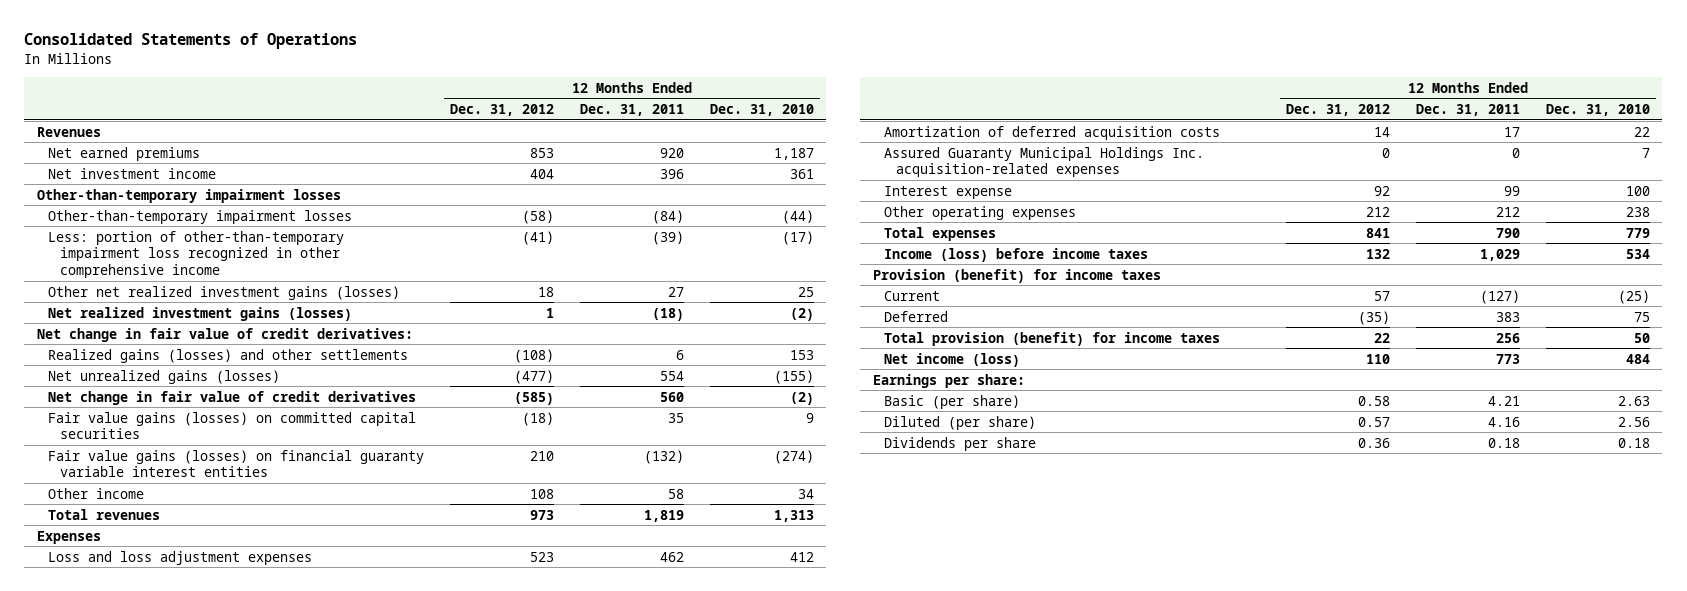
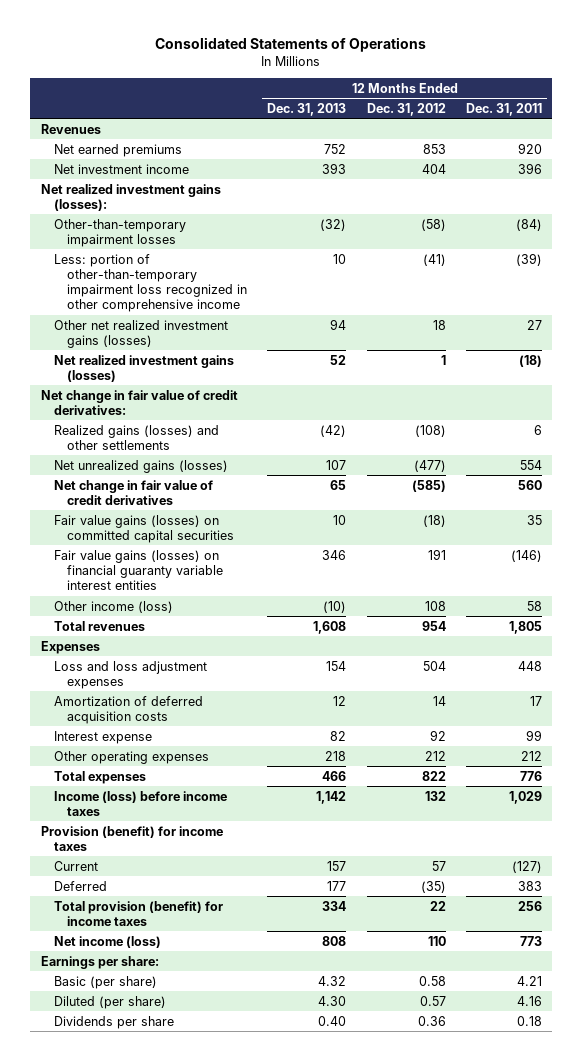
[709,104,814,117] Dec. 31, 2010 -> none
none -> [267,102,347,116] Dec. 31, 2013
[37,188,342,203] Other-than-temporary impairment losses -> [40,183,221,211] Net realized investment gains (losses):
[530,450,555,461] 210 -> [427,548,446,560] 191
[643,449,684,464] (132) -> [510,549,542,562] (146)
[48,487,145,499] Other income -> [53,600,173,613] Other income (loss)
[530,509,555,520] 973 -> [421,620,446,631] 954
[643,509,684,522] 1,819 -> [508,620,542,634] 1,805
[530,551,555,562] 523 -> [422,660,446,671] 504
[659,551,684,562] 462 -> [517,660,542,671] 448
[884,146,1205,178] Assured Guaranty Municipal Holdings Inc. acquisition-related expenses -> none
[1366,227,1391,238] 841 -> [421,770,446,781] 822
[1495,227,1520,238] 790 -> [519,770,542,781] 776

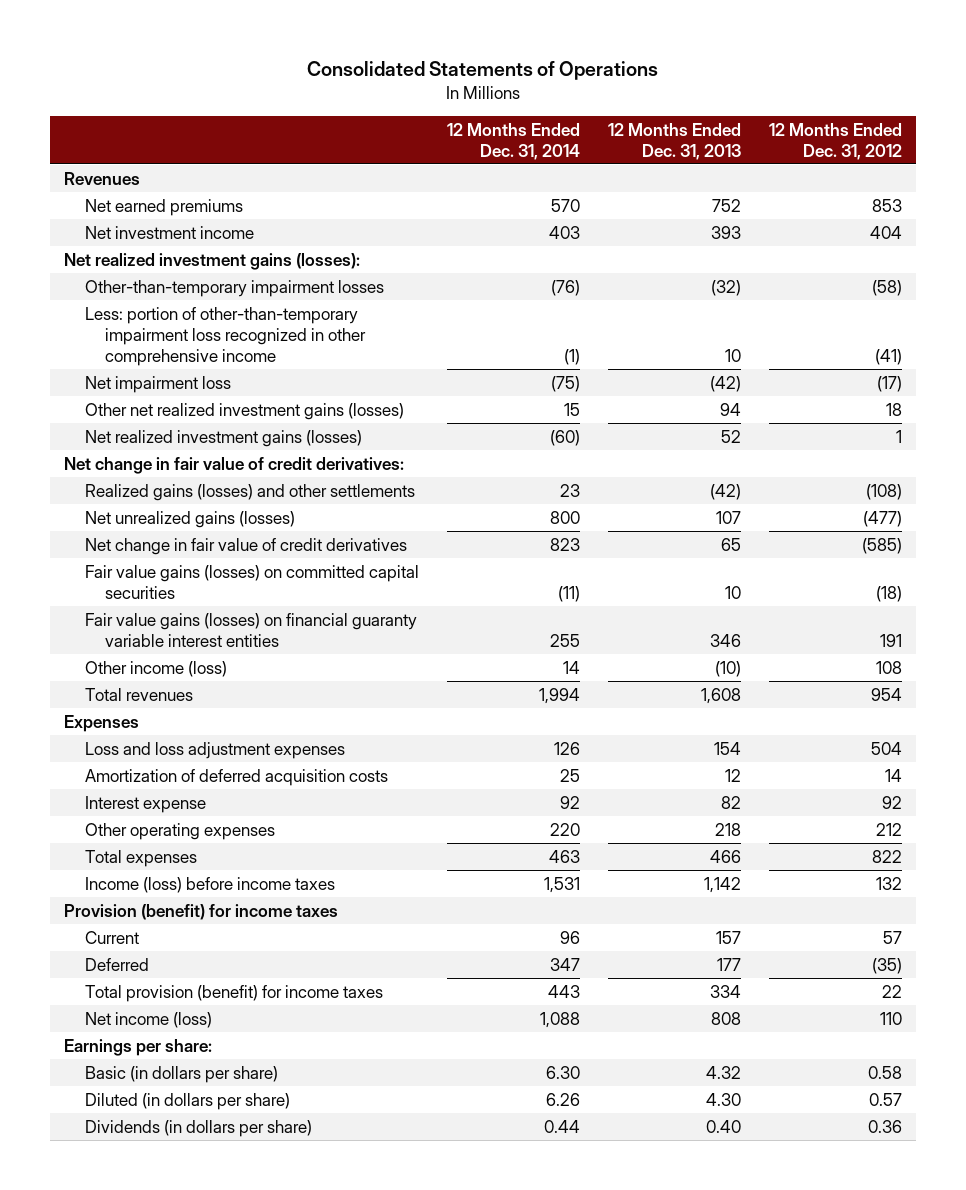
[465,102,542,116] Dec. 31, 2011 -> none
none -> [446,122,580,160] 12 Months Ended Dec. 31, 2014
none -> [84,375,231,393] Net impairment loss
[53,975,157,989] Basic (per share) -> [84,1065,278,1083] Basic (in dollars per share)
[53,995,166,1009] Diluted (per share) -> [84,1092,290,1110] Diluted (in dollars per share)
[53,1015,174,1029] Dividends per share -> [84,1119,312,1137] Dividends (in dollars per share)

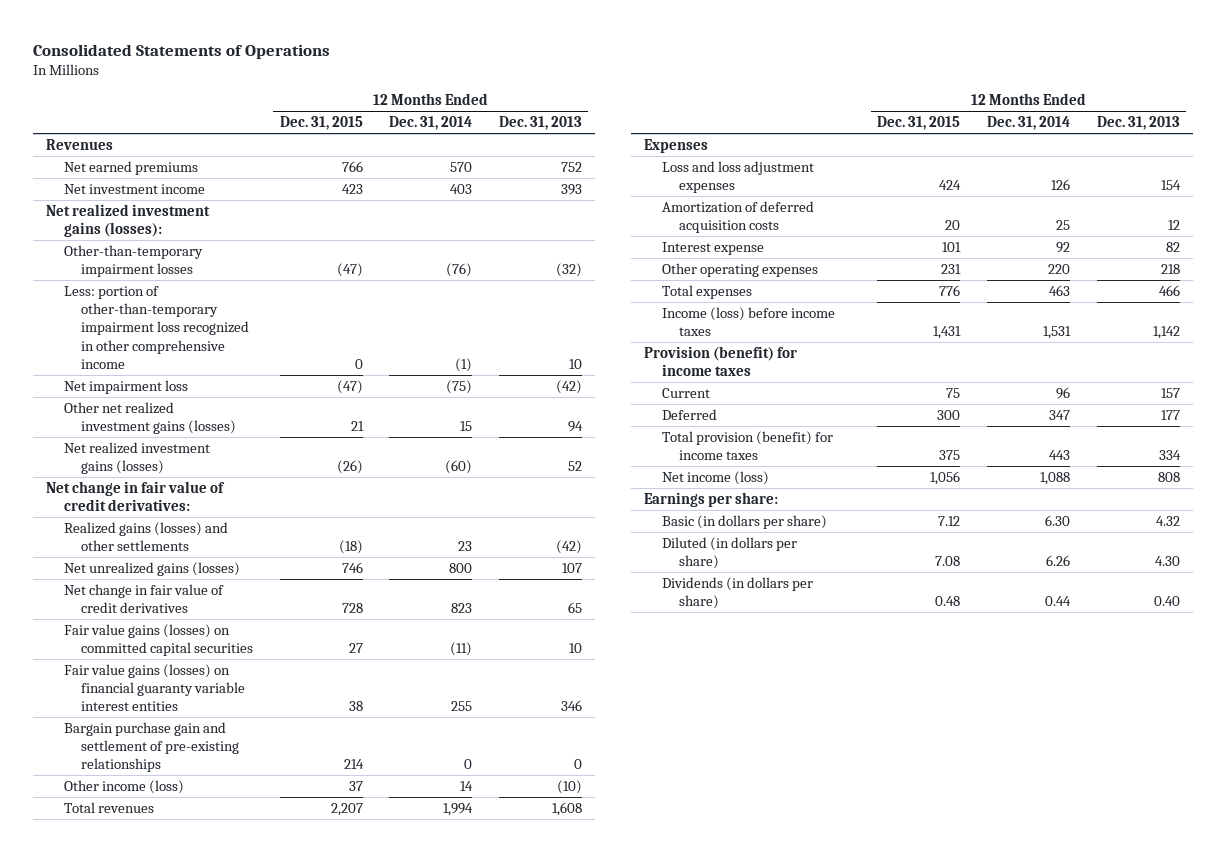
[768,122,902,160] 12 Months Ended Dec. 31, 2012 -> none
none -> [279,116,363,131] Dec. 31, 2015
none -> [63,721,239,773] Bargain purchase gain and settlement of pre-existing relationships

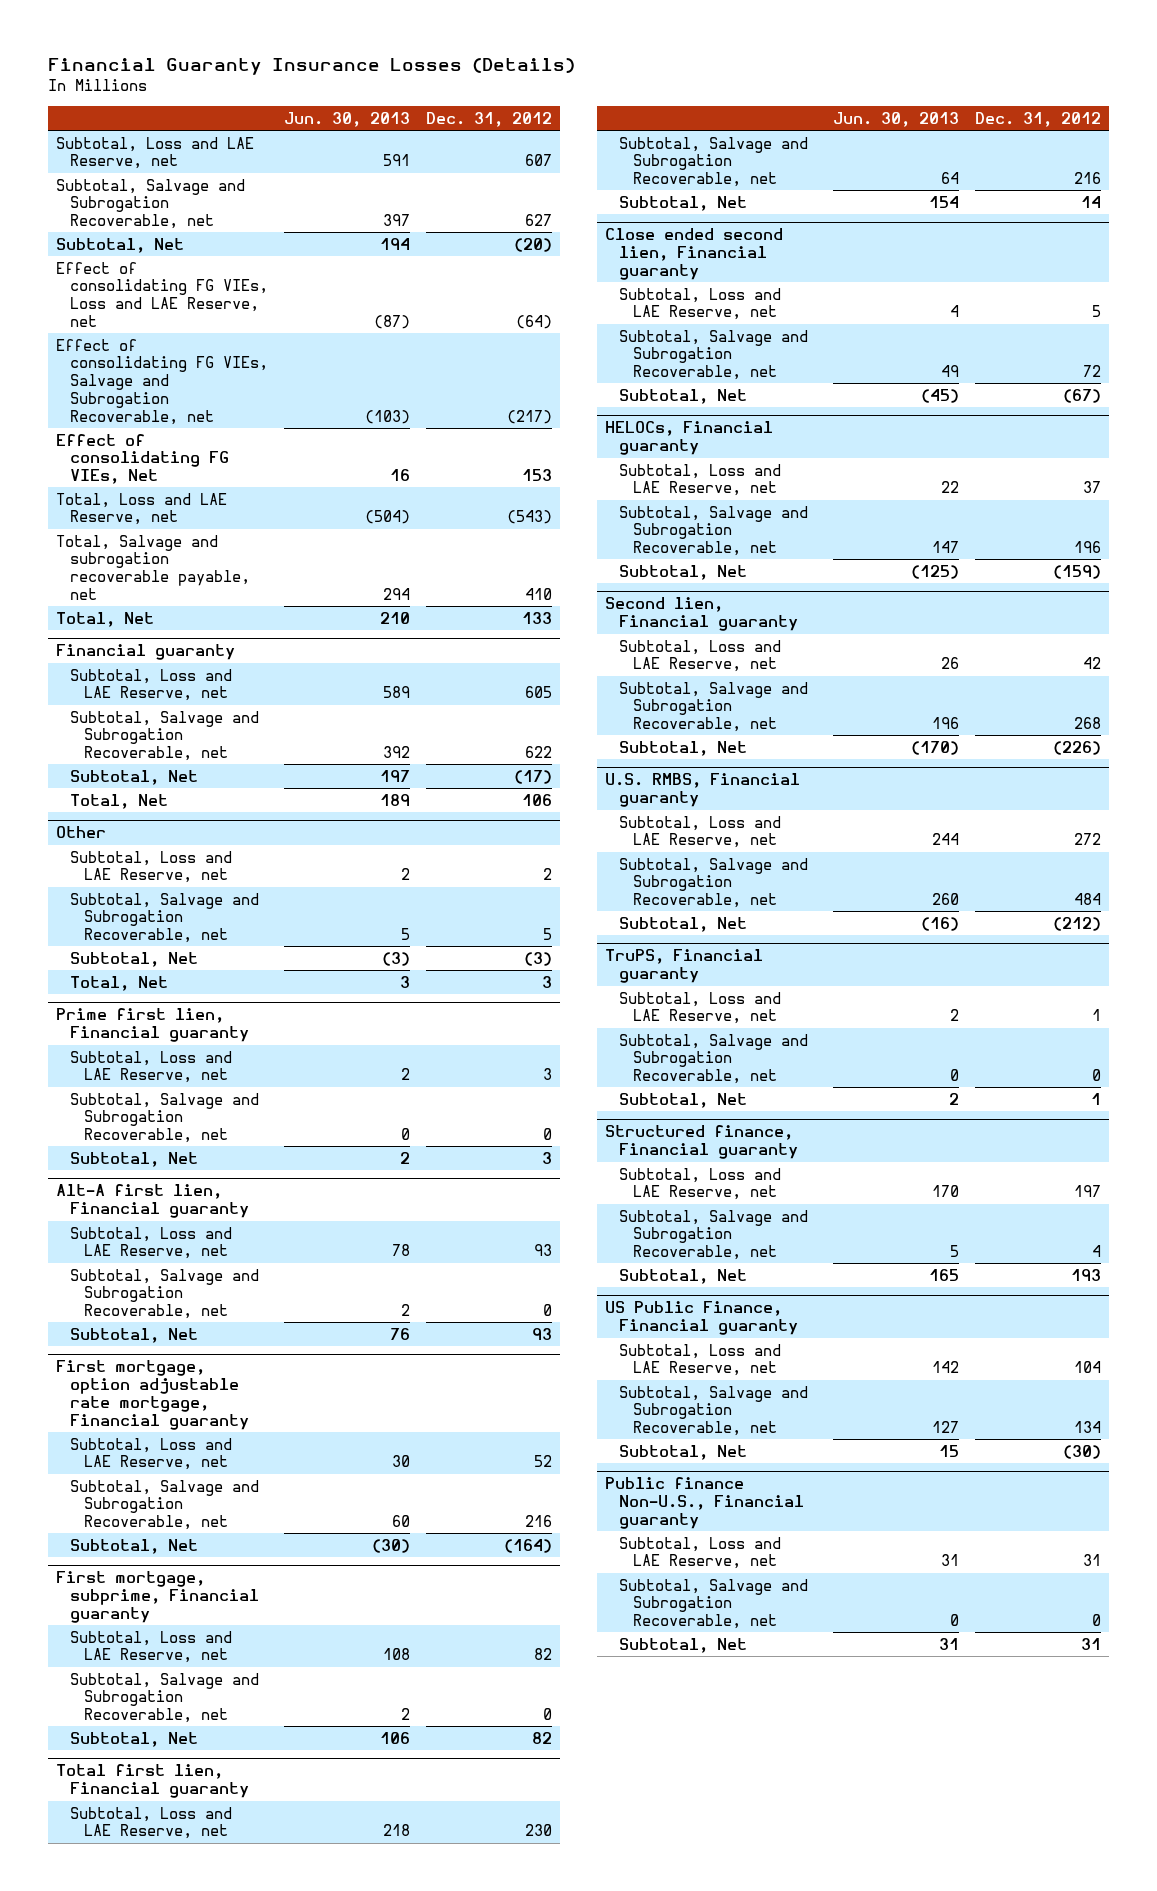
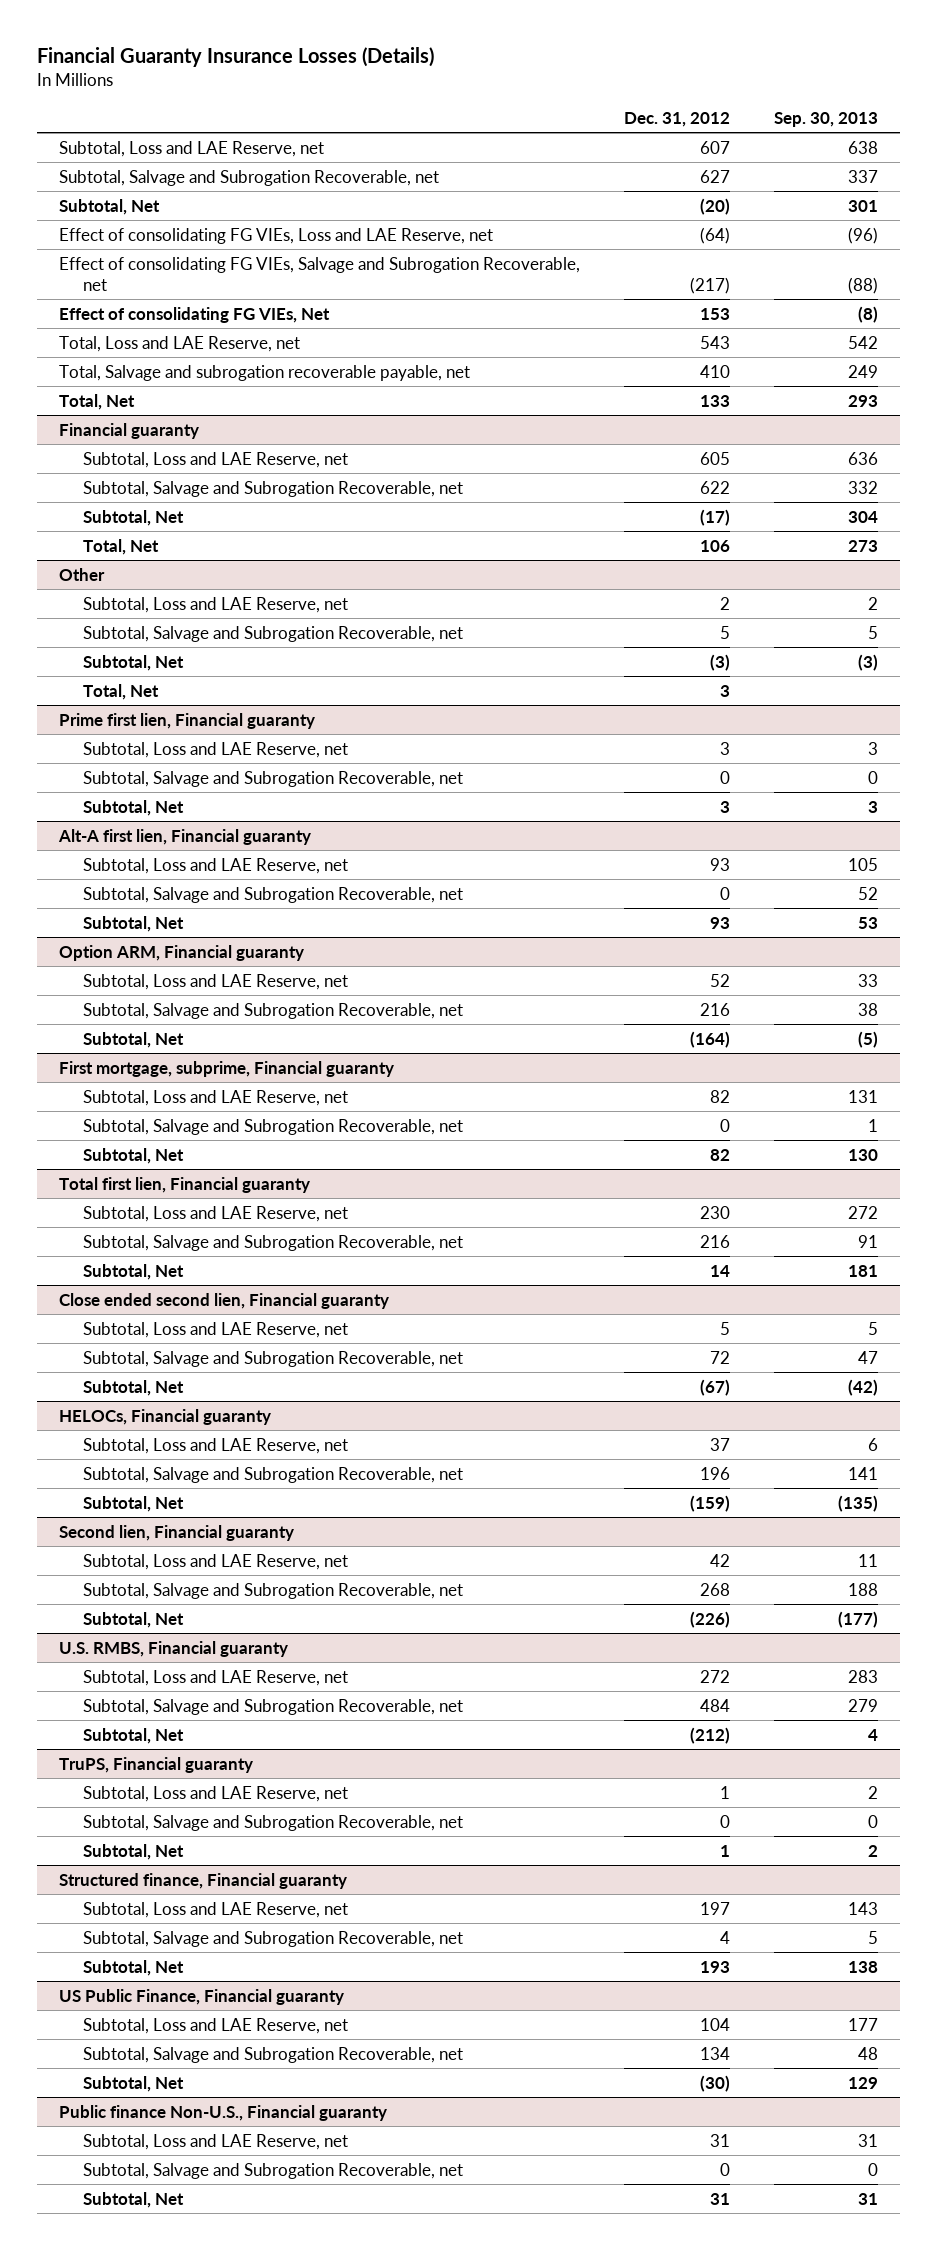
[283,111,410,127] Jun. 30, 2013 -> none
none -> [773,111,878,127] Sep. 30, 2013
[506,510,552,525] (543) -> [699,335,730,349] 543
[55,1360,249,1431] First mortgage, option adjustable rate mortgage, Financial guaranty -> none
none -> [59,944,305,961] Option ARM, Financial guaranty

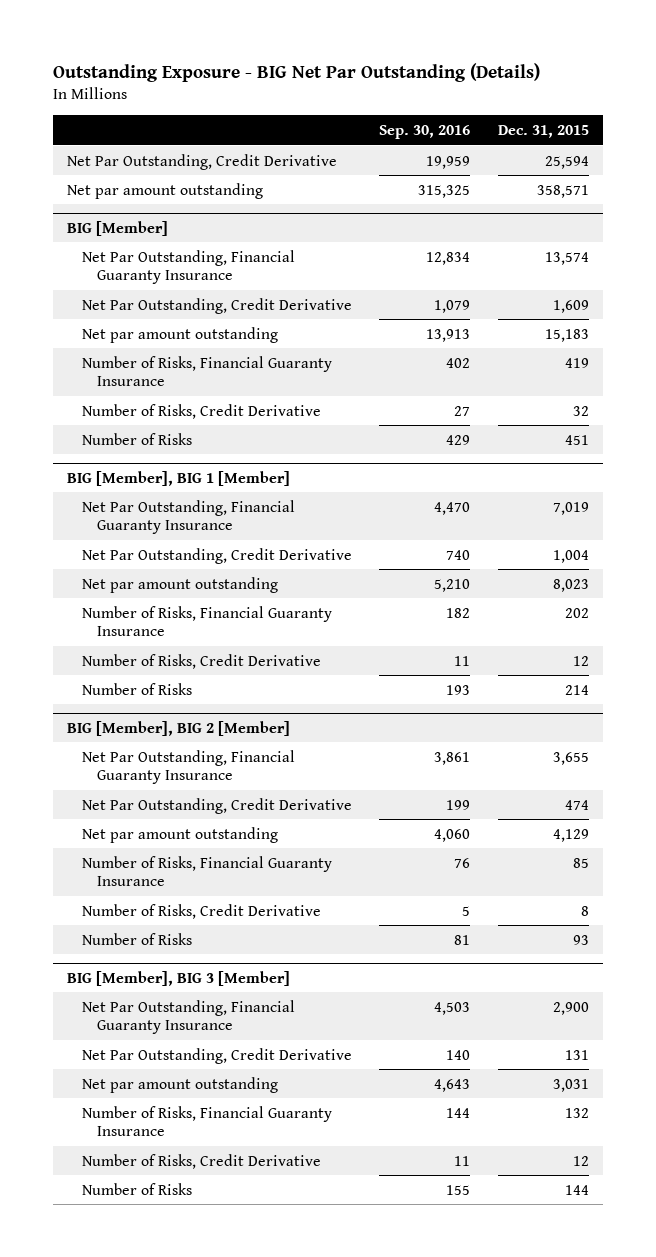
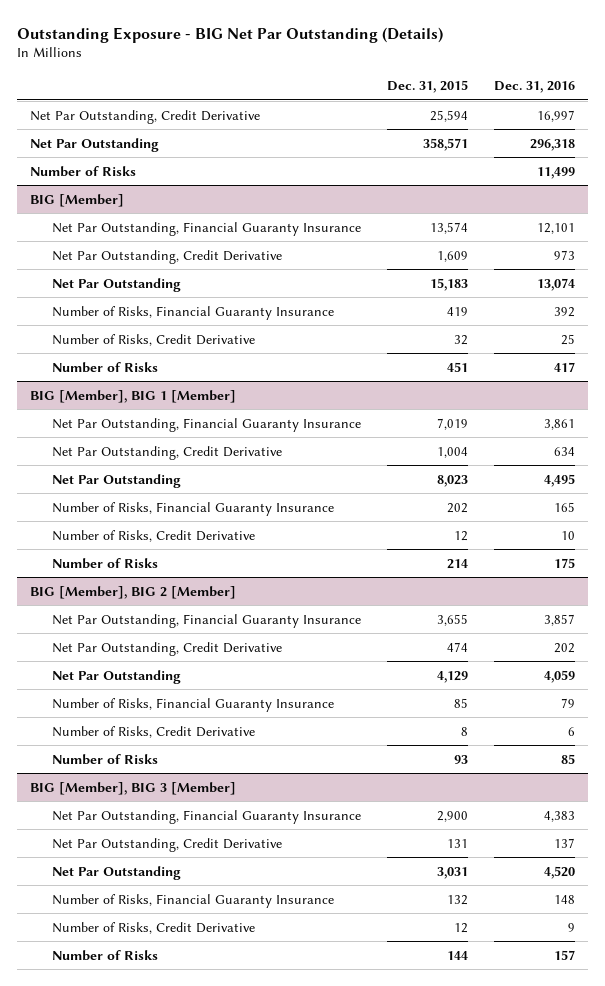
[379,124,471,139] Sep. 30, 2016 -> none
none -> [494,80,576,93] Dec. 31, 2016
[66,182,263,199] Net par amount outstanding -> [30,137,160,152] Net Par Outstanding
none -> [30,165,137,177] Number of Risks
[81,326,278,343] Net par amount outstanding -> [52,277,182,292] Net Par Outstanding
[81,576,278,593] Net par amount outstanding -> [52,473,182,488] Net Par Outstanding
[81,826,278,843] Net par amount outstanding -> [52,669,182,684] Net Par Outstanding
[81,1076,278,1093] Net par amount outstanding -> [52,865,182,880] Net Par Outstanding

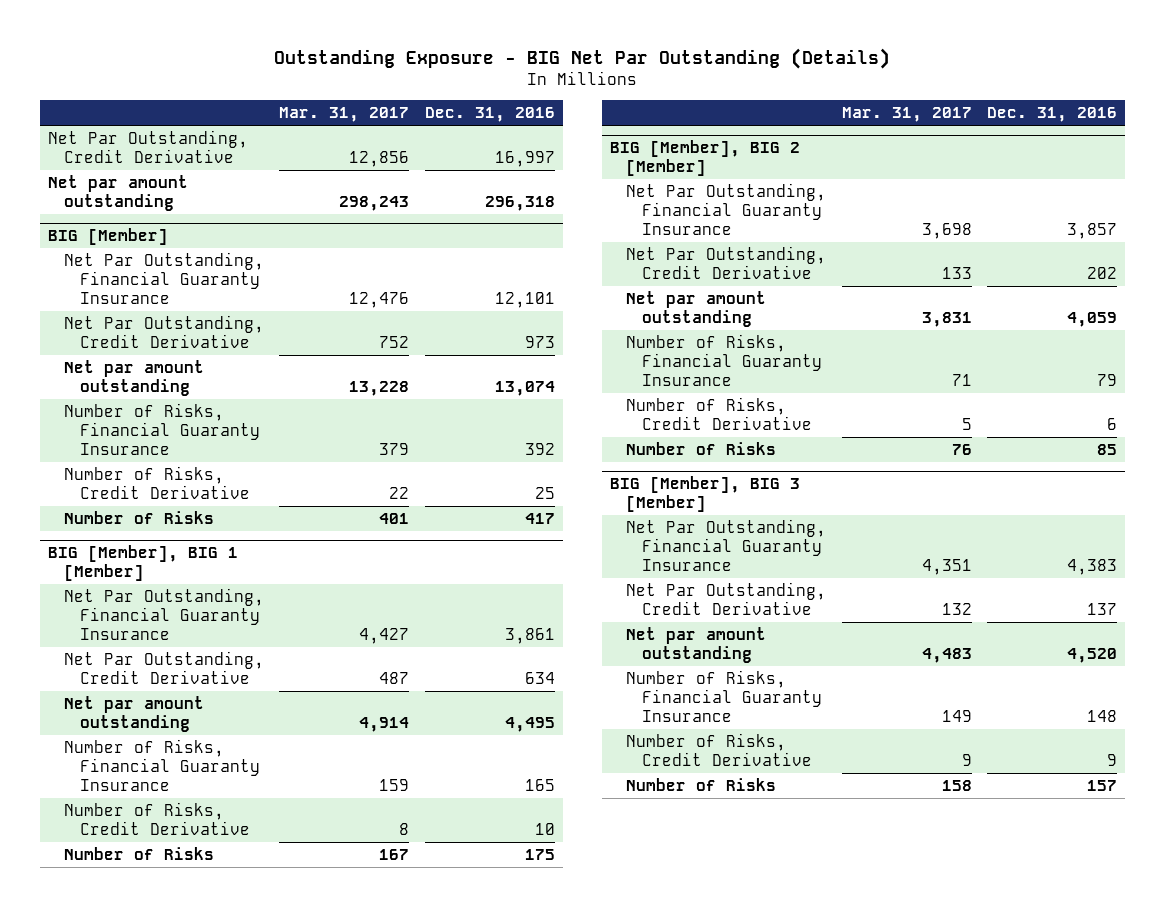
[387,79,469,93] Dec. 31, 2015 -> none
none -> [279,107,410,123] Mar. 31, 2017
[30,165,137,177] Number of Risks -> none
[30,137,160,152] Net Par Outstanding -> [47,174,188,211] Net par amount outstanding
[52,277,182,292] Net Par Outstanding -> [63,359,204,396] Net par amount outstanding
[52,473,182,488] Net Par Outstanding -> [63,695,204,732] Net par amount outstanding
[52,669,182,684] Net Par Outstanding -> [625,290,766,327] Net par amount outstanding
[52,865,182,880] Net Par Outstanding -> [625,626,766,663] Net par amount outstanding

